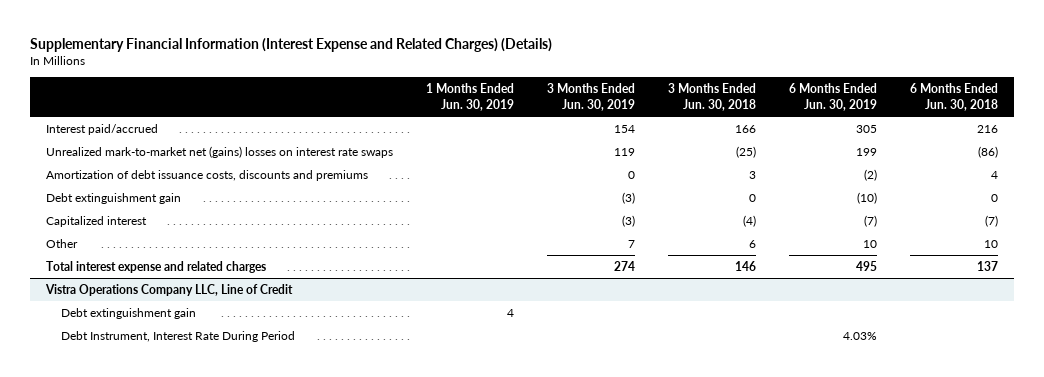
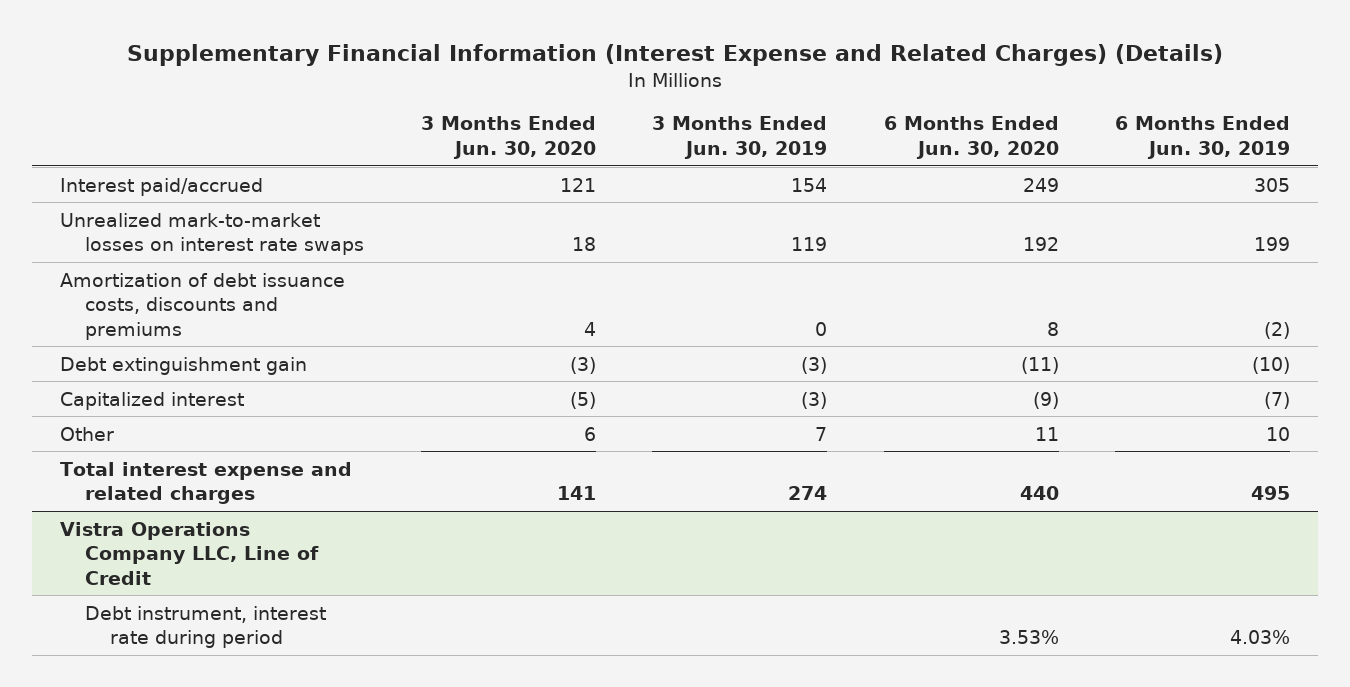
[426,83,515,112] 1 Months Ended Jun. 30, 2019 -> none
[667,83,756,112] 3 Months Ended Jun. 30, 2018 -> none
[909,83,998,112] 6 Months Ended Jun. 30, 2018 -> none
none -> [420,116,596,159] 3 Months Ended Jun. 30, 2020
none -> [883,116,1059,159] 6 Months Ended Jun. 30, 2020
[46,145,394,158] Unrealized mark-to-market net (gains) losses on interest rate swaps -> [59,212,365,256] Unrealized mark-to-market losses on interest rate swaps
[61,307,197,319] Debt extinguishment gain -> none
[61,330,296,342] Debt Instrument, Interest Rate During Period -> [85,605,327,649] Debt instrument, interest rate during period

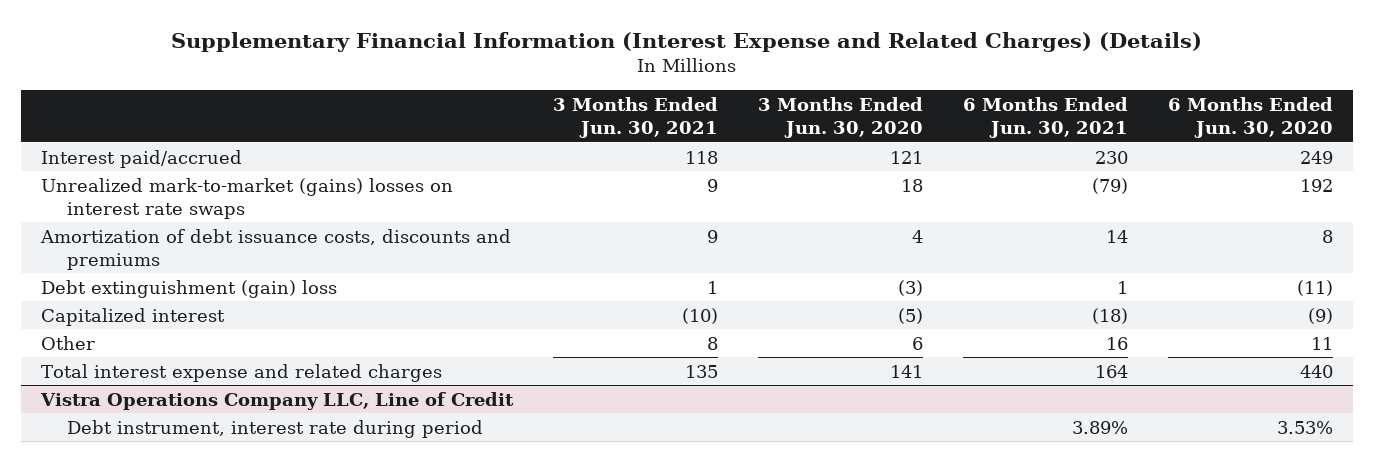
[652,116,828,159] 3 Months Ended Jun. 30, 2019 -> none
[1115,116,1291,159] 6 Months Ended Jun. 30, 2019 -> none
none -> [552,96,718,138] 3 Months Ended Jun. 30, 2021
none -> [962,96,1128,138] 6 Months Ended Jun. 30, 2021
[59,212,365,256] Unrealized mark-to-market losses on interest rate swaps -> [40,177,453,219] Unrealized mark-to-market (gains) losses on interest rate swaps
[59,356,307,375] Debt extinguishment gain -> [40,279,337,298] Debt extinguishment (gain) loss

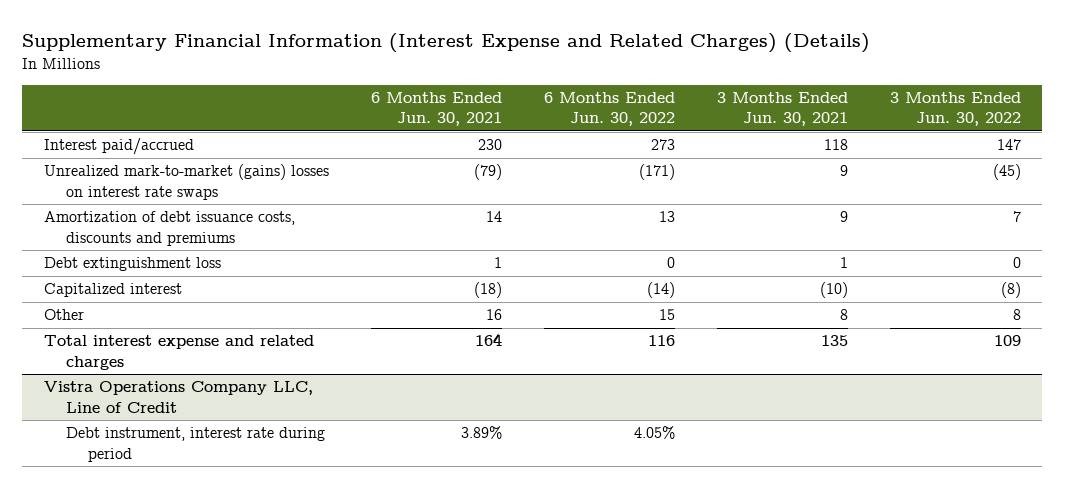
[757,96,923,138] 3 Months Ended Jun. 30, 2020 -> none
[1167,96,1333,138] 6 Months Ended Jun. 30, 2020 -> none
none -> [543,92,675,127] 6 Months Ended Jun. 30, 2022
none -> [890,92,1022,127] 3 Months Ended Jun. 30, 2022
[40,279,337,298] Debt extinguishment (gain) loss -> [43,257,221,272] Debt extinguishment loss

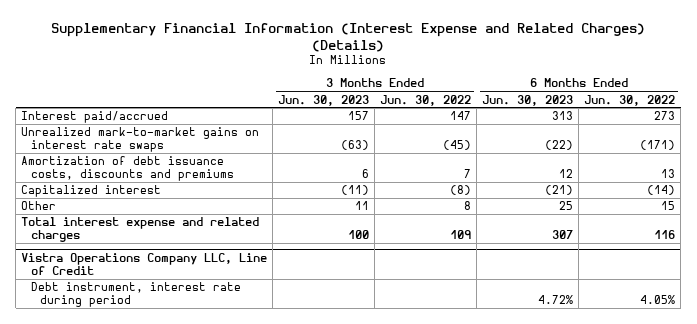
[370,92,502,127] 6 Months Ended Jun. 30, 2021 -> none
[717,92,849,127] 3 Months Ended Jun. 30, 2021 -> none
none -> [278,94,370,106] Jun. 30, 2023
none -> [482,94,574,106] Jun. 30, 2023
[43,164,329,200] Unrealized mark-to-market (gains) losses on interest rate swaps -> [21,127,260,153] Unrealized mark-to-market gains on interest rate swaps
[43,257,221,272] Debt extinguishment loss -> none

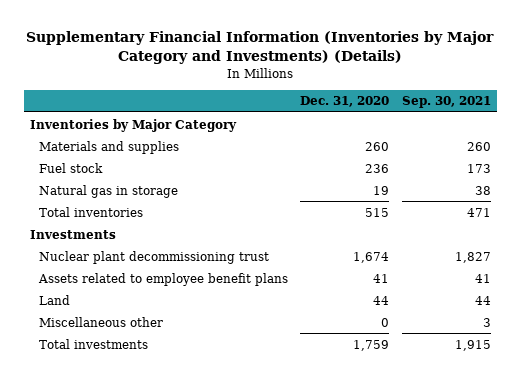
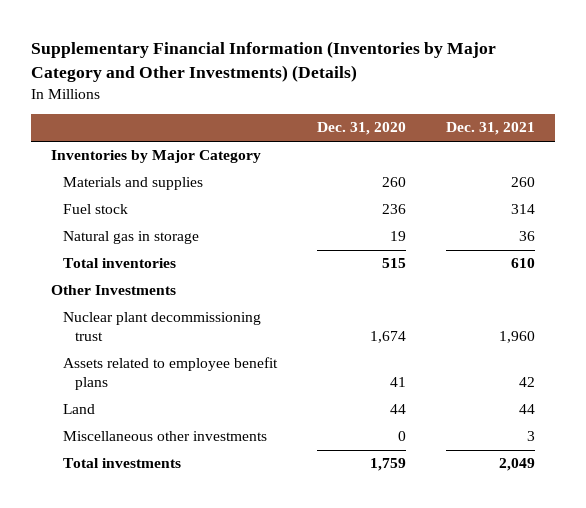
[26,31,495,65] Supplementary Financial Information (Inventories by Major Category and Investments) (Details) -> [30,41,496,83] Supplementary Financial Information (Inventories by Major Category and Other Investments) (Details)
[401,96,491,109] Sep. 30, 2021 -> none
none -> [446,122,536,136] Dec. 31, 2021
[29,229,116,239] Investments -> [50,285,176,296] Other Investments
[38,316,163,327] Miscellaneous other -> [62,431,267,442] Miscellaneous other investments

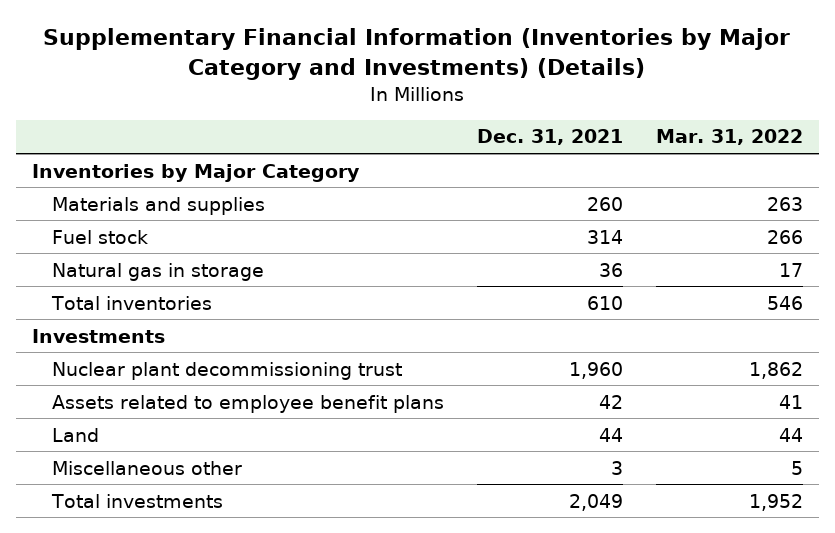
[30,41,496,83] Supplementary Financial Information (Inventories by Major Category and Other Investments) (Details) -> [43,28,791,80] Supplementary Financial Information (Inventories by Major Category and Investments) (Details)
[317,122,407,136] Dec. 31, 2020 -> none
none -> [655,129,803,146] Mar. 31, 2022
[50,285,176,296] Other Investments -> [32,328,166,343] Investments
[62,431,267,442] Miscellaneous other investments -> [51,460,242,475] Miscellaneous other

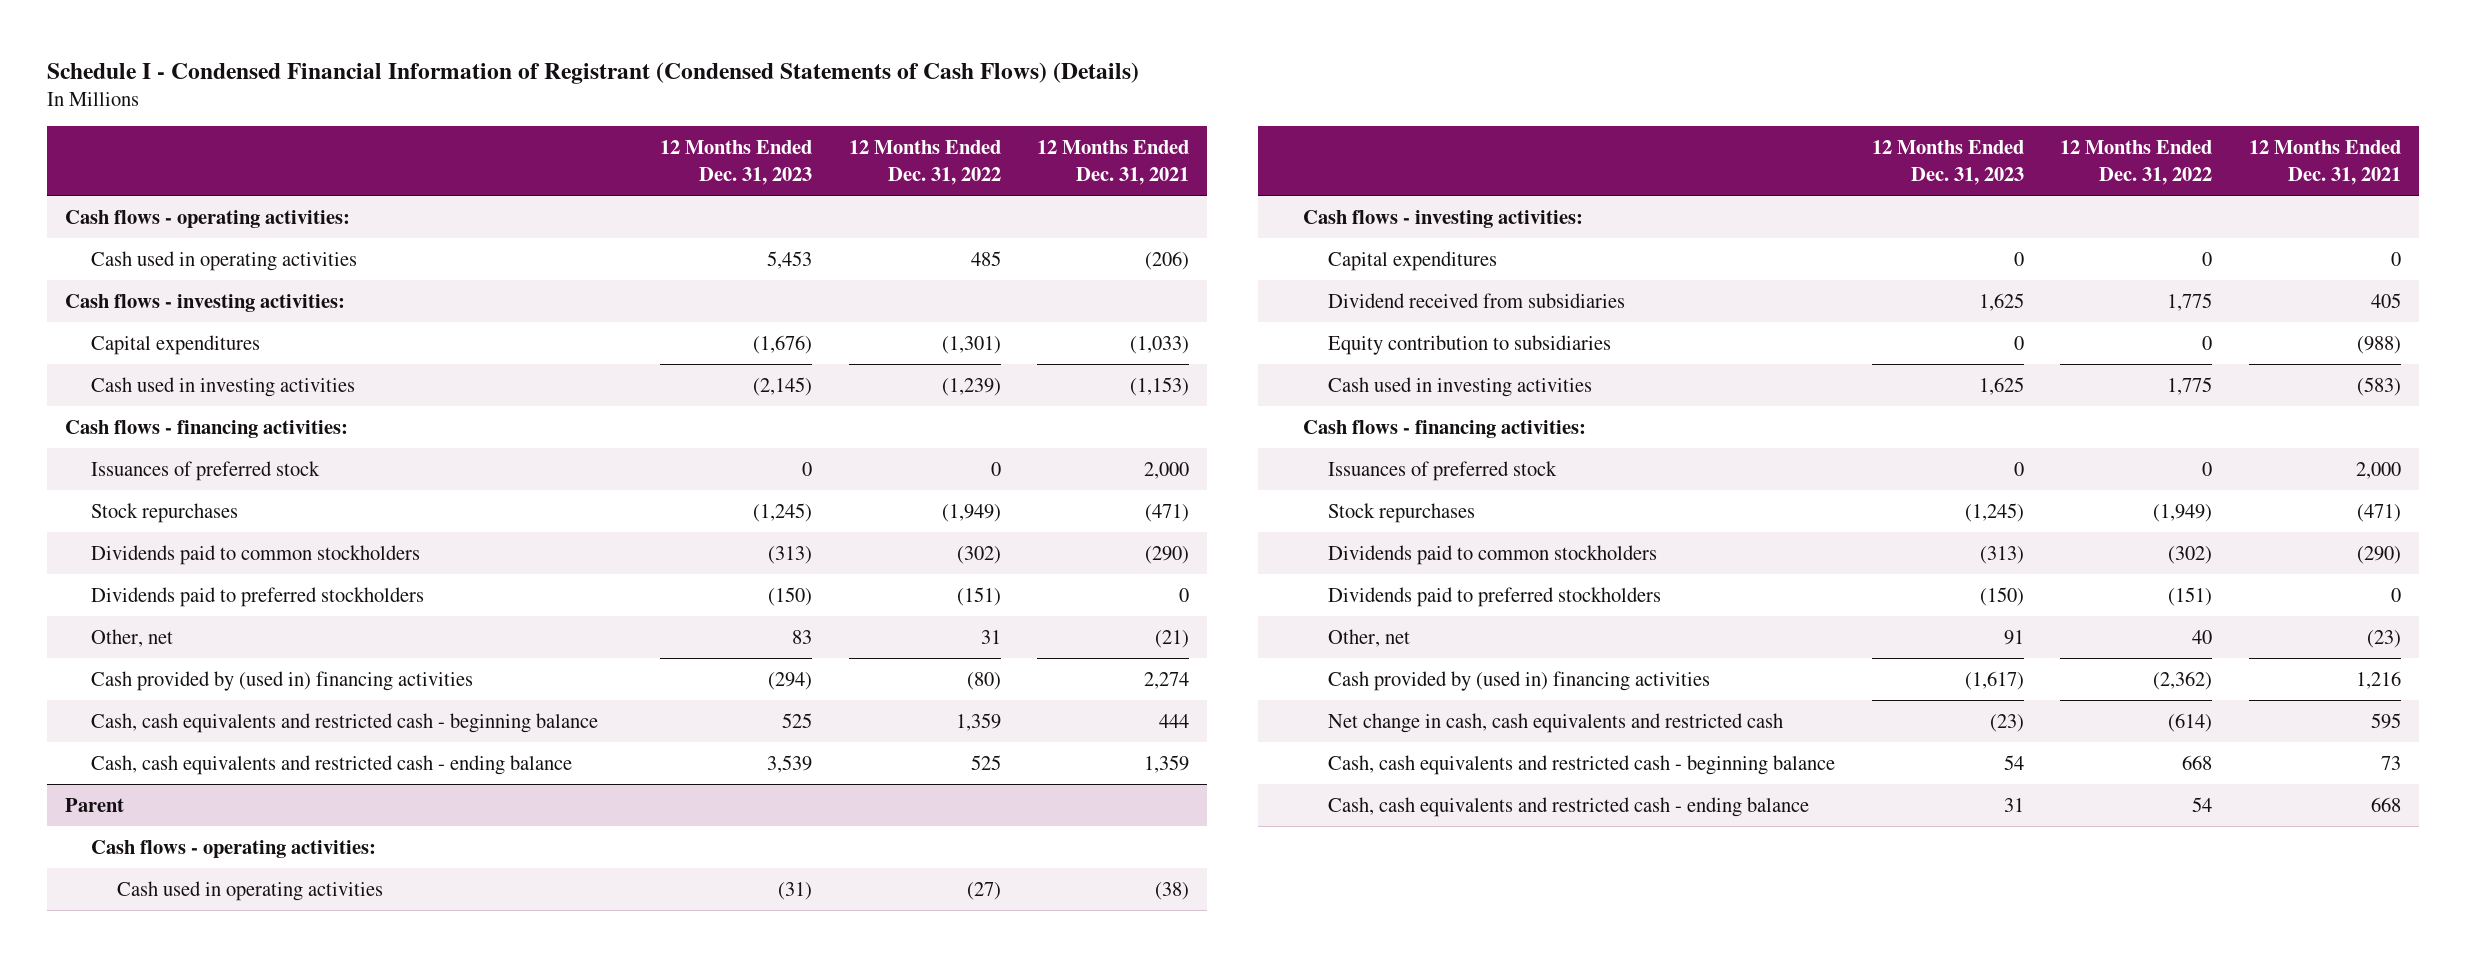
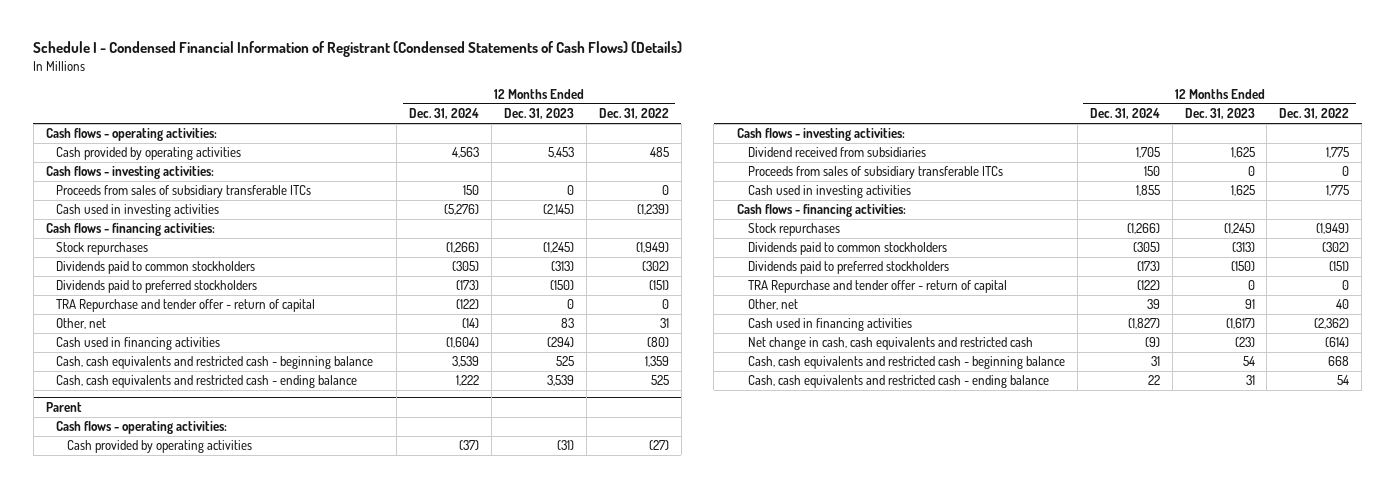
[1037,140,1190,185] 12 Months Ended Dec. 31, 2021 -> none
none -> [409,108,480,120] Dec. 31, 2024
[90,250,357,271] Cash used in operating activities -> [56,147,242,161] Cash provided by operating activities
[90,334,260,355] Capital expenditures -> none
none -> [56,185,312,199] Proceeds from sales of subsidiary transferable ITCs
[90,460,320,481] Issuances of preferred stock -> none
none -> [56,299,316,313] TRA Repurchase and tender offer - return of capital
[90,670,473,691] Cash provided by (used in) financing activities -> [56,337,221,351] Cash used in financing activities
[116,880,383,901] Cash used in operating activities -> [67,440,253,454] Cash provided by operating activities
[1328,250,1498,271] Capital expenditures -> none
[1328,334,1612,355] Equity contribution to subsidiaries -> none
none -> [747,166,1003,180] Proceeds from sales of subsidiary transferable ITCs
[1328,460,1558,481] Issuances of preferred stock -> none
none -> [747,280,1007,294] TRA Repurchase and tender offer - return of capital
[1328,670,1711,691] Cash provided by (used in) financing activities -> [747,318,912,332] Cash used in financing activities

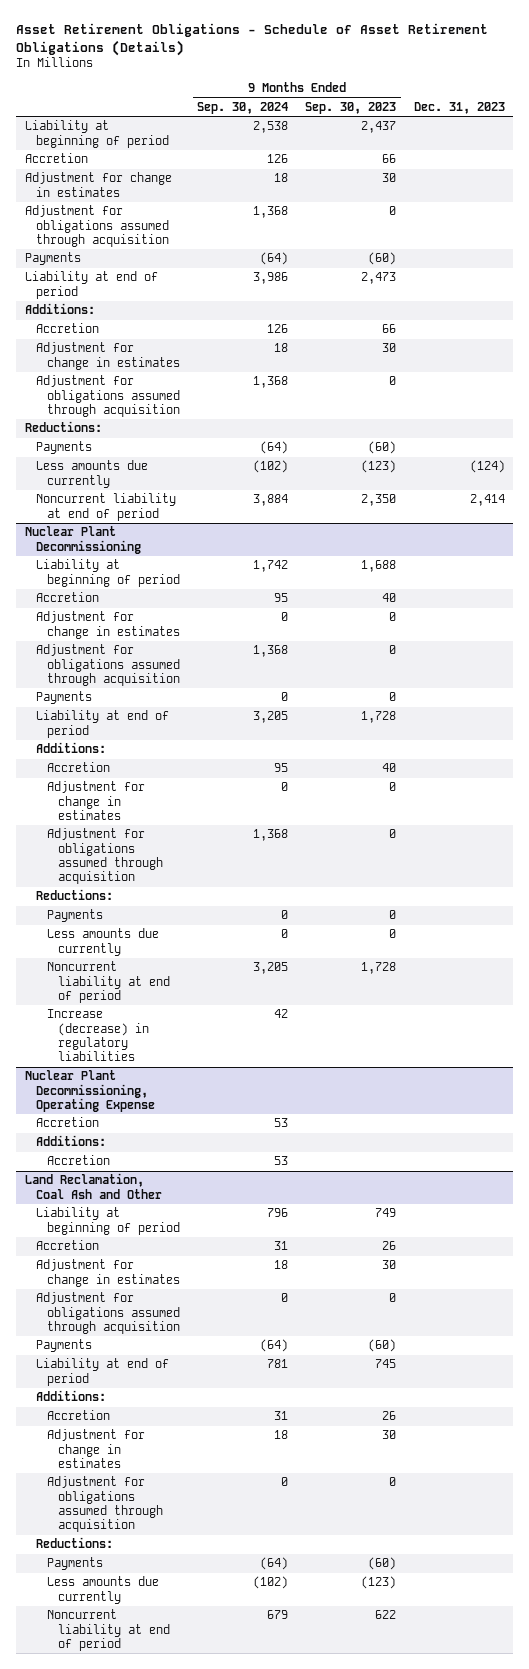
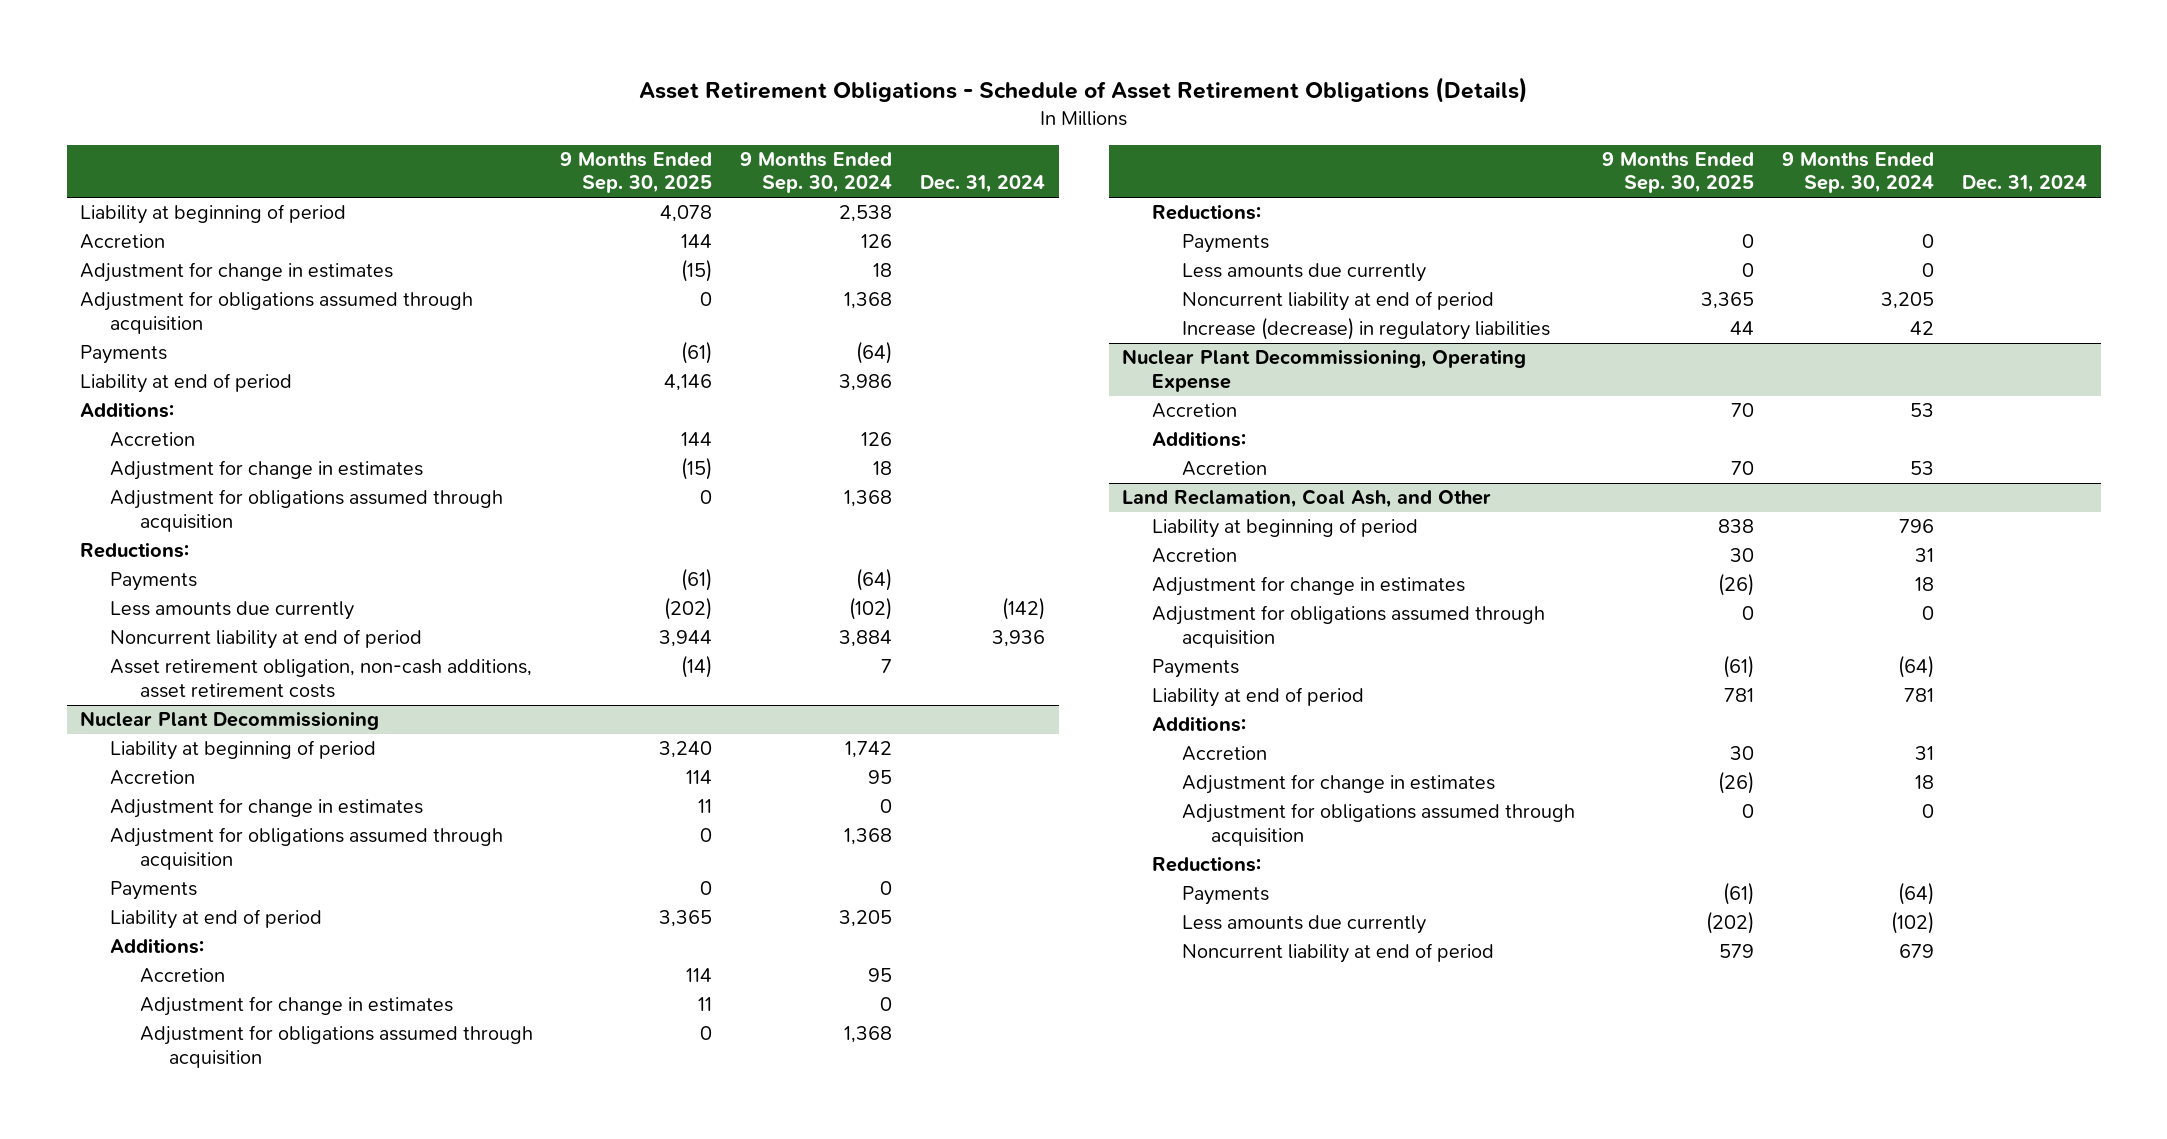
[305,102,397,115] Sep. 30, 2023 -> none
[413,102,505,115] Dec. 31, 2023 -> none
none -> [560,152,713,194] 9 Months Ended Sep. 30, 2025
none -> [919,175,1045,194] Dec. 31, 2024
none -> [110,659,533,698] Asset retirement obligation, non-cash additions, asset retirement costs
[24,1173,162,1199] Land Reclamation, Coal Ash and Other -> [1122,489,1492,509] Land Reclamation, Coal Ash, and Other

